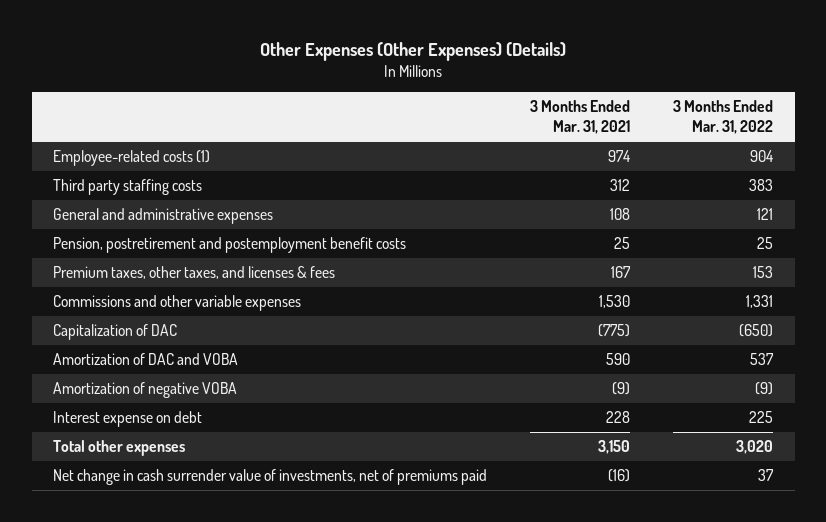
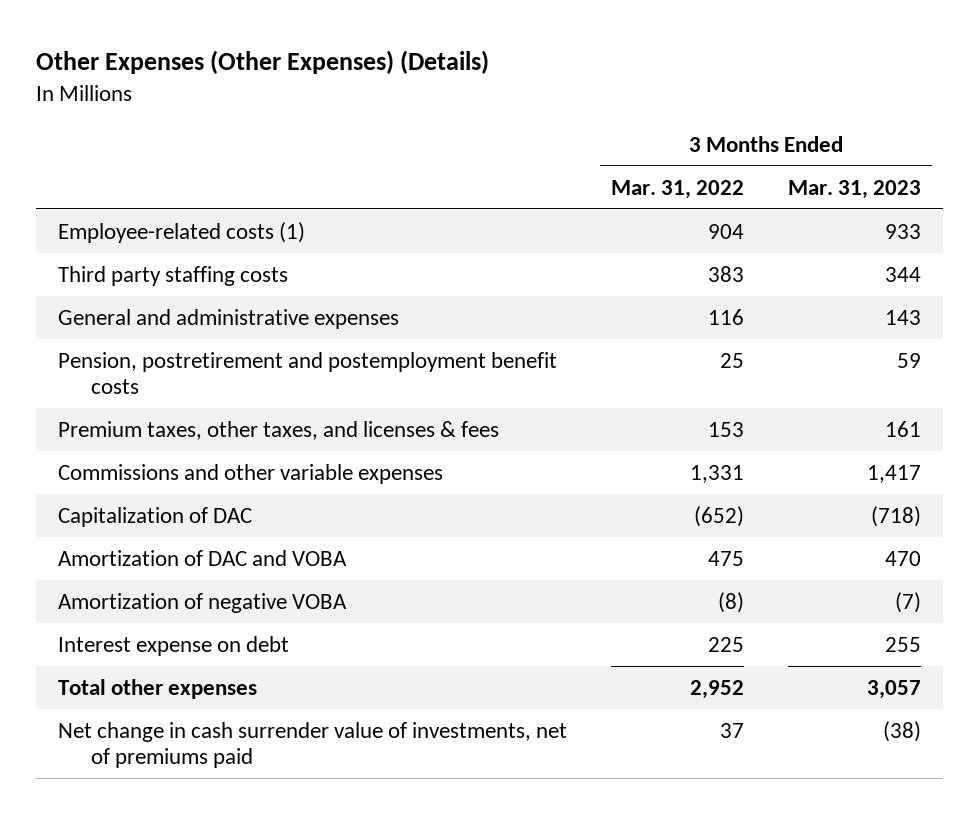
[530,100,631,135] 3 Months Ended Mar. 31, 2021 -> none
none -> [788,179,922,199] Mar. 31, 2023
[757,208,774,221] 121 -> [708,308,745,325] 116
[739,324,774,338] (650) -> [694,505,745,527] (652)
[750,353,775,366] 537 -> [708,550,745,566] 475
[755,382,774,396] (9) -> [718,591,745,613] (8)
[736,440,774,455] 3,020 -> [690,679,745,699] 2,952

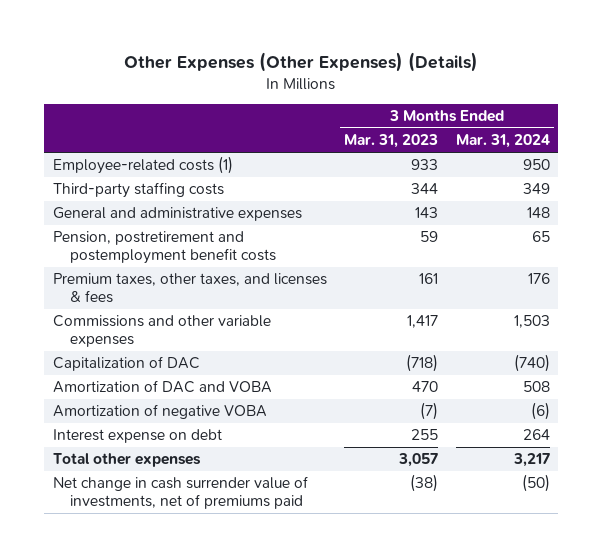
[611,179,745,199] Mar. 31, 2022 -> none
none -> [455,134,550,149] Mar. 31, 2024
[57,265,288,286] Third party staffing costs -> [52,182,224,199] Third-party staffing costs

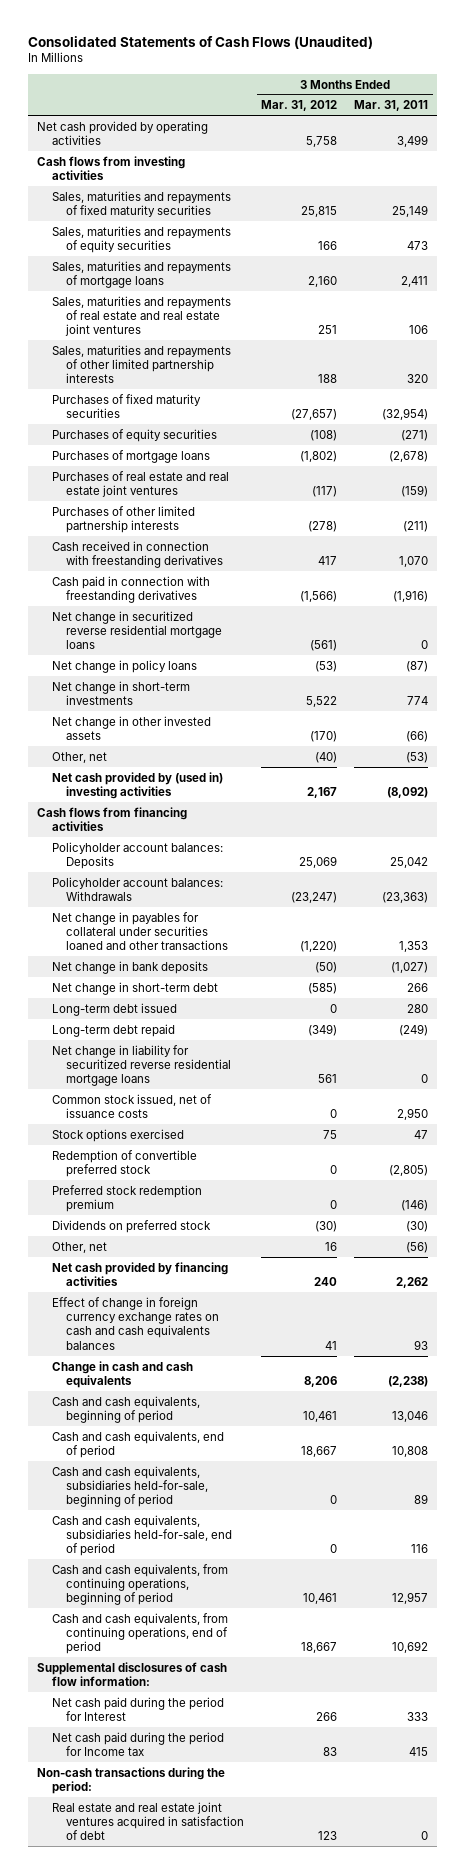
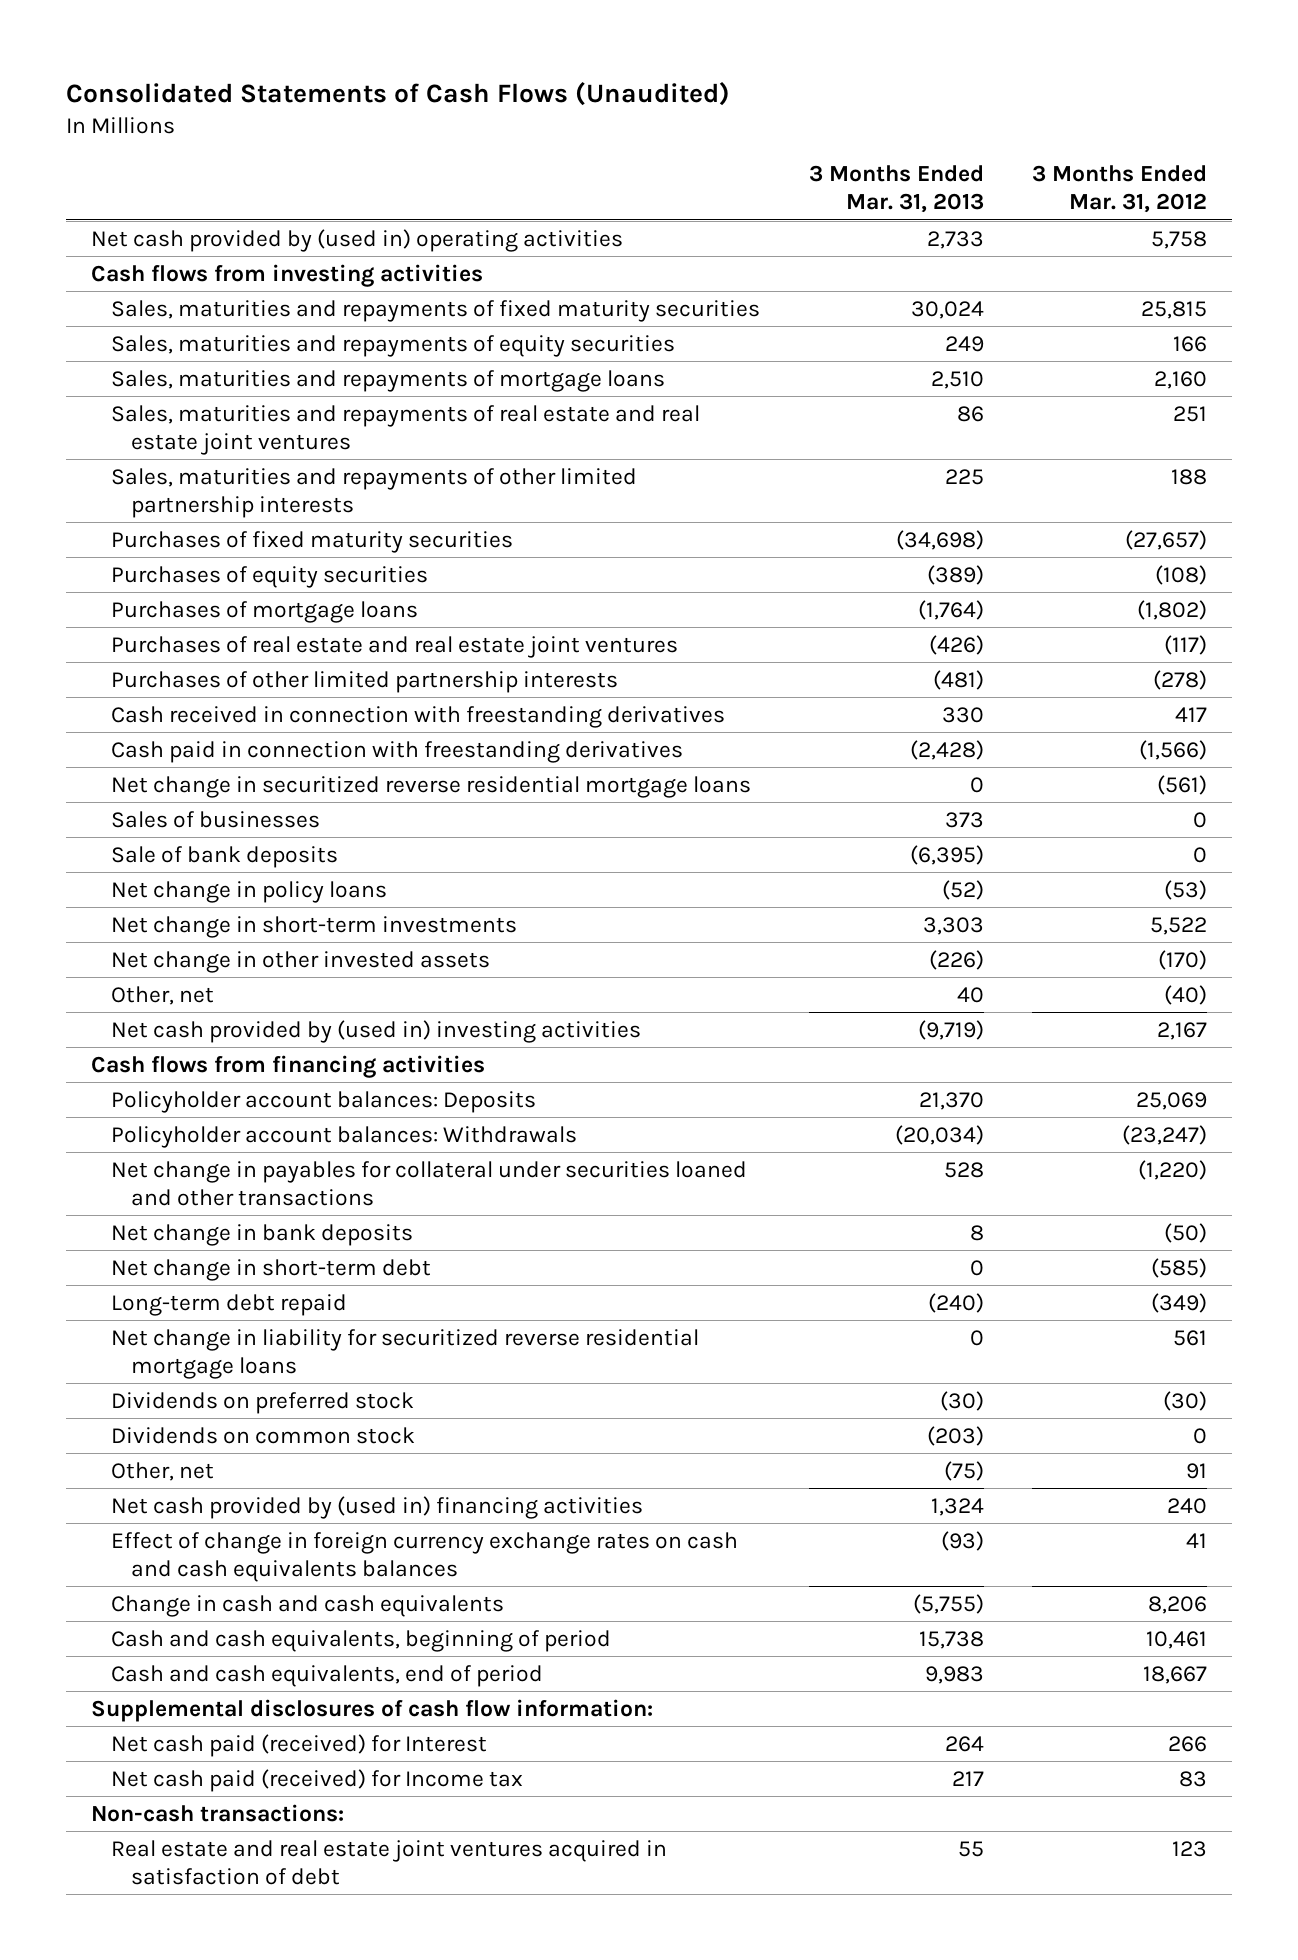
[354,100,429,112] Mar. 31, 2011 -> none
none -> [808,165,984,214] 3 Months Ended Mar. 31, 2013
[36,120,208,145] Net cash provided by operating activities -> [90,229,623,253] Net cash provided by (used in) operating activities
none -> [111,811,321,829] Sales of businesses
none -> [111,846,339,869] Sale of bank deposits
[51,1002,177,1016] Long-term debt issued -> none
[51,1093,212,1118] Common stock issued, net of issuance costs -> none
[51,1128,184,1142] Stock options exercised -> none
[51,1149,197,1177] Redemption of convertible preferred stock -> none
[51,1184,202,1212] Preferred stock redemption premium -> none
none -> [111,1427,416,1445] Dividends on common stock
[325,1241,338,1251] 16 -> [1186,1463,1208,1480] 91
[51,1261,228,1286] Net cash provided by financing activities -> [111,1496,644,1520] Net cash provided by (used in) financing activities
[51,1465,209,1508] Cash and cash equivalents, subsidiaries held-for-sale, beginning of period -> none
[51,1514,233,1557] Cash and cash equivalents, subsidiaries held-for-sale, end of period -> none
[51,1563,228,1606] Cash and cash equivalents, from continuing operations, beginning of period -> none
[51,1612,229,1655] Cash and cash equivalents, from continuing operations, end of period -> none
[51,1696,224,1721] Net cash paid during the period for Interest -> [111,1734,488,1758] Net cash paid (received) for Interest
[51,1731,224,1756] Net cash paid during the period for Income tax -> [111,1769,524,1793] Net cash paid (received) for Income tax
[36,1766,225,1794] Non-cash transactions during the period: -> [90,1804,344,1823] Non-cash transactions:

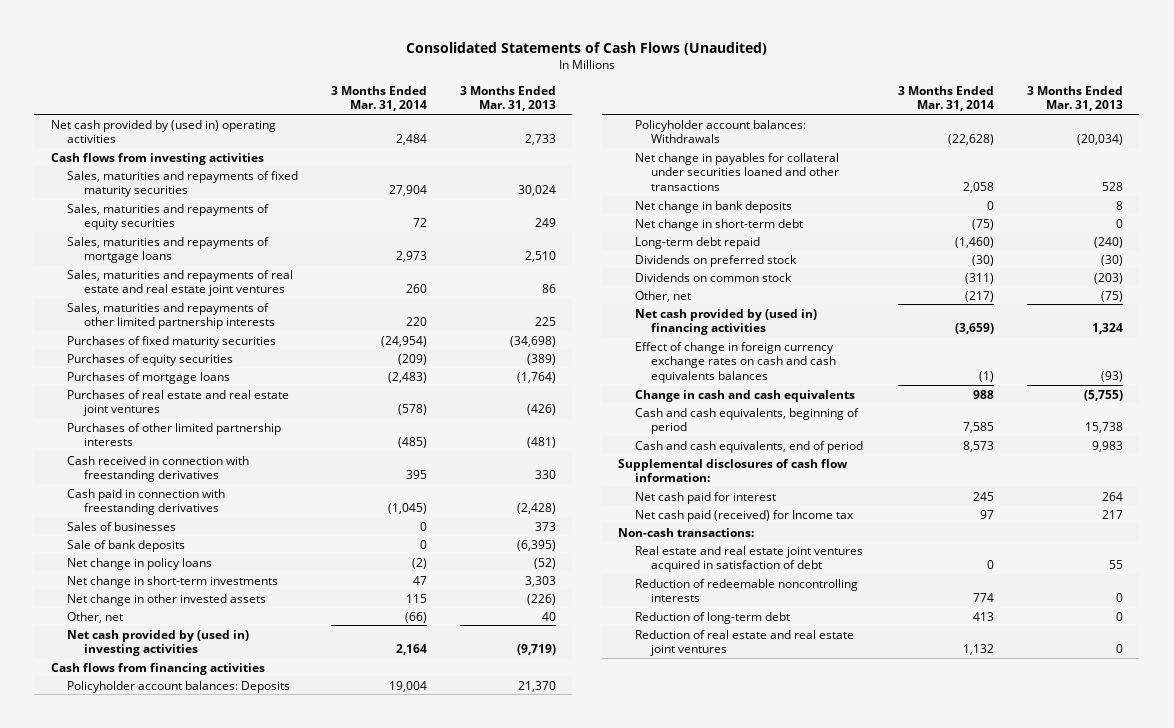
[1032,165,1208,214] 3 Months Ended Mar. 31, 2012 -> none
none -> [330,85,427,112] 3 Months Ended Mar. 31, 2014
[111,776,752,799] Net change in securitized reverse residential mortgage loans -> none
[111,1329,700,1379] Net change in liability for securitized reverse residential mortgage loans -> none
[111,1734,488,1758] Net cash paid (received) for Interest -> [634,491,776,504] Net cash paid for interest
none -> [634,578,858,603] Reduction of redeemable noncontrolling interests
none -> [634,611,790,624] Reduction of long-term debt
none -> [634,629,854,657] Reduction of real estate and real estate joint ventures

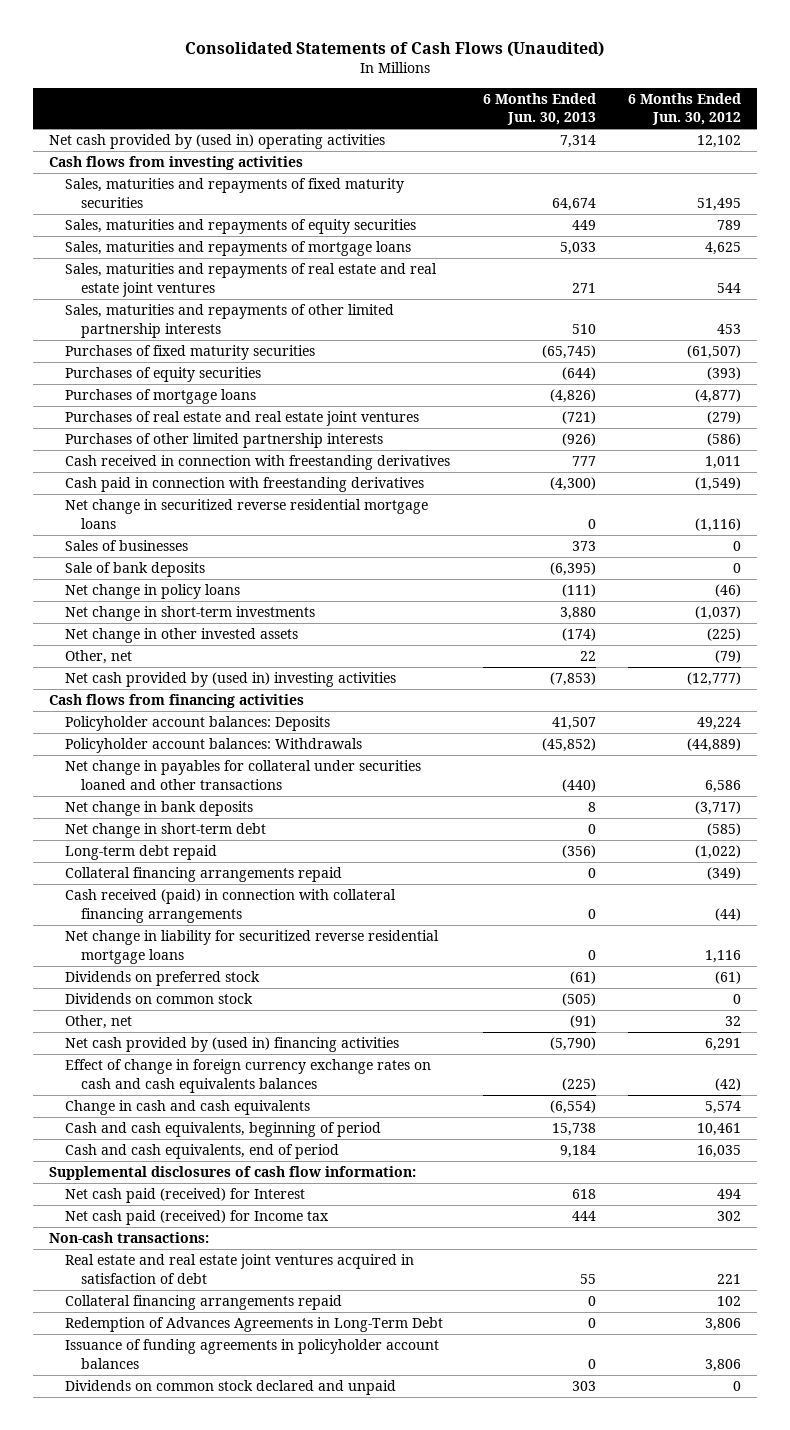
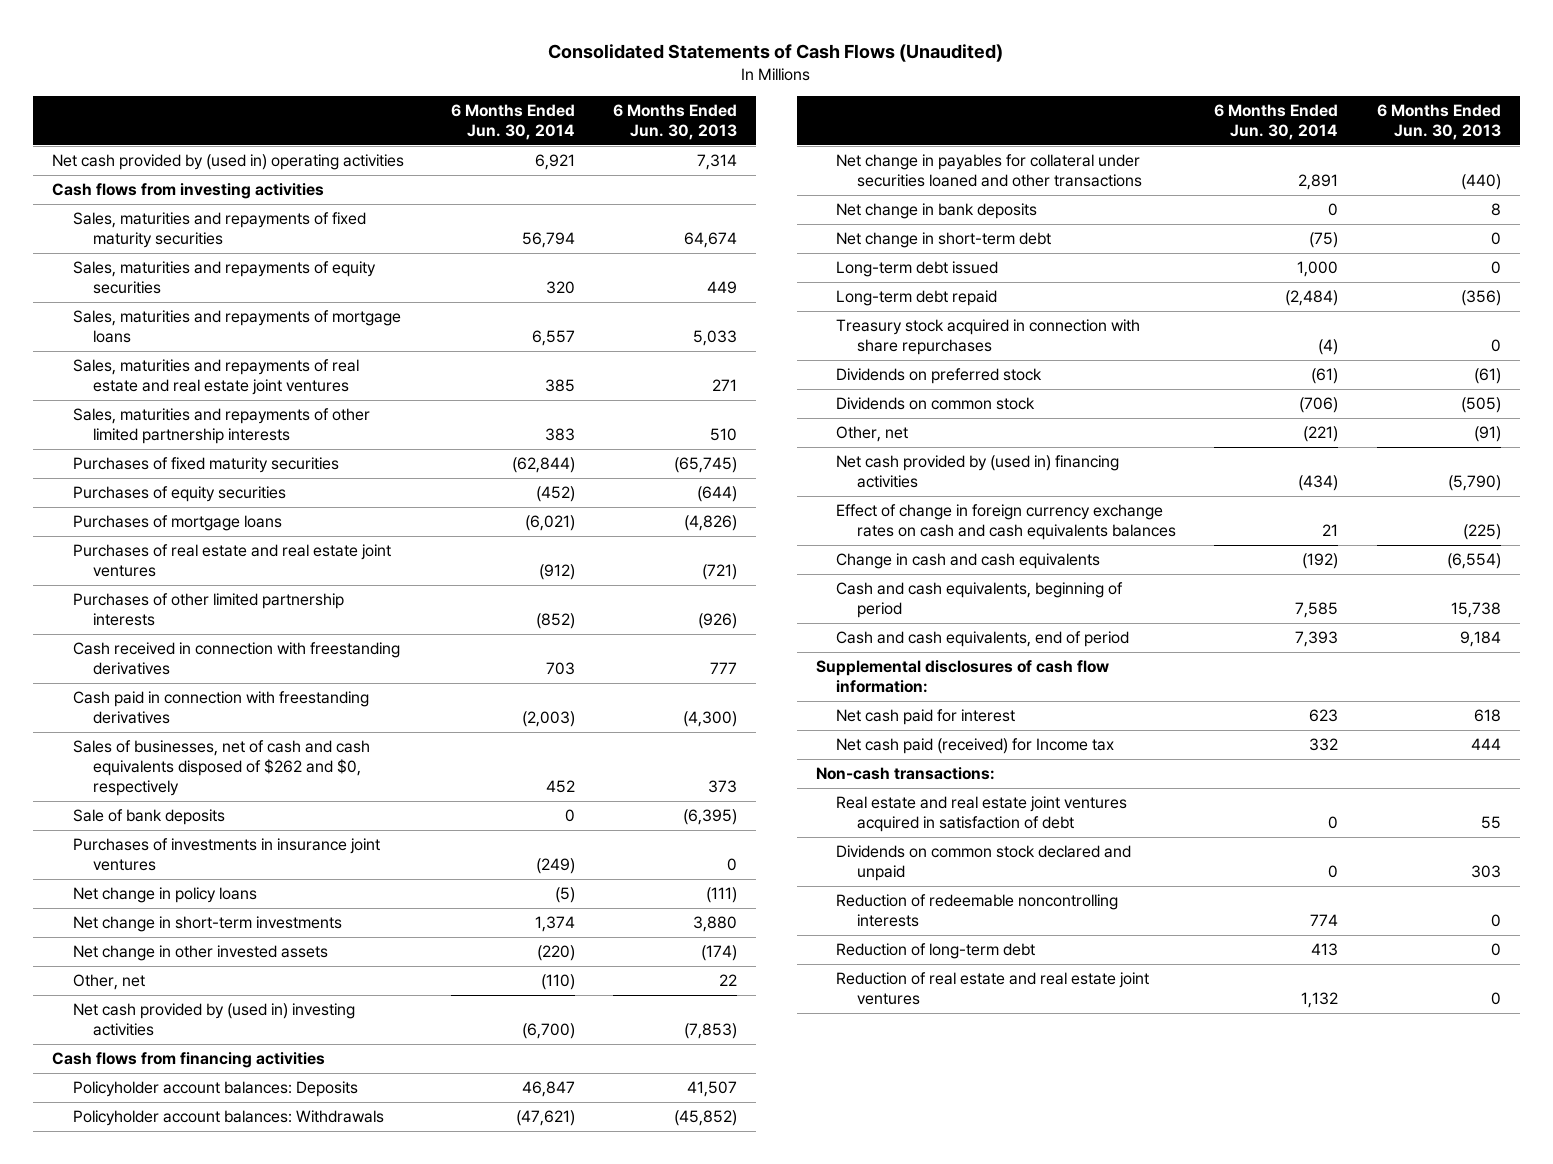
[627,92,741,126] 6 Months Ended Jun. 30, 2012 -> none
none -> [450,103,575,140] 6 Months Ended Jun. 30, 2014
[65,499,429,529] Net change in securitized reverse residential mortgage loans -> none
[65,540,189,552] Sales of businesses -> [72,739,370,797] Sales of businesses, net of cash and cash equivalents disposed of $262 and $0, respectively
none -> [72,837,380,872] Purchases of investments in insurance joint ventures
none -> [836,260,999,277] Long-term debt issued
[65,867,343,883] Collateral financing arrangements repaid -> none
[65,889,397,923] Cash received (paid) in connection with collateral financing arrangements -> none
[65,930,440,964] Net change in liability for securitized reverse residential mortgage loans -> none
none -> [836,318,1141,356] Treasury stock acquired in connection with share repurchases
[65,1188,306,1204] Net cash paid (received) for Interest -> [836,708,1016,725] Net cash paid for interest
[65,1295,343,1311] Collateral financing arrangements repaid -> none
[65,1317,444,1333] Redemption of Advances Agreements in Long-Term Debt -> none
[65,1339,440,1369] Issuance of funding agreements in policyholder account balances -> none
none -> [836,893,1119,928] Reduction of redeemable noncontrolling interests
none -> [836,942,1036,959] Reduction of long-term debt
none -> [836,971,1150,1006] Reduction of real estate and real estate joint ventures

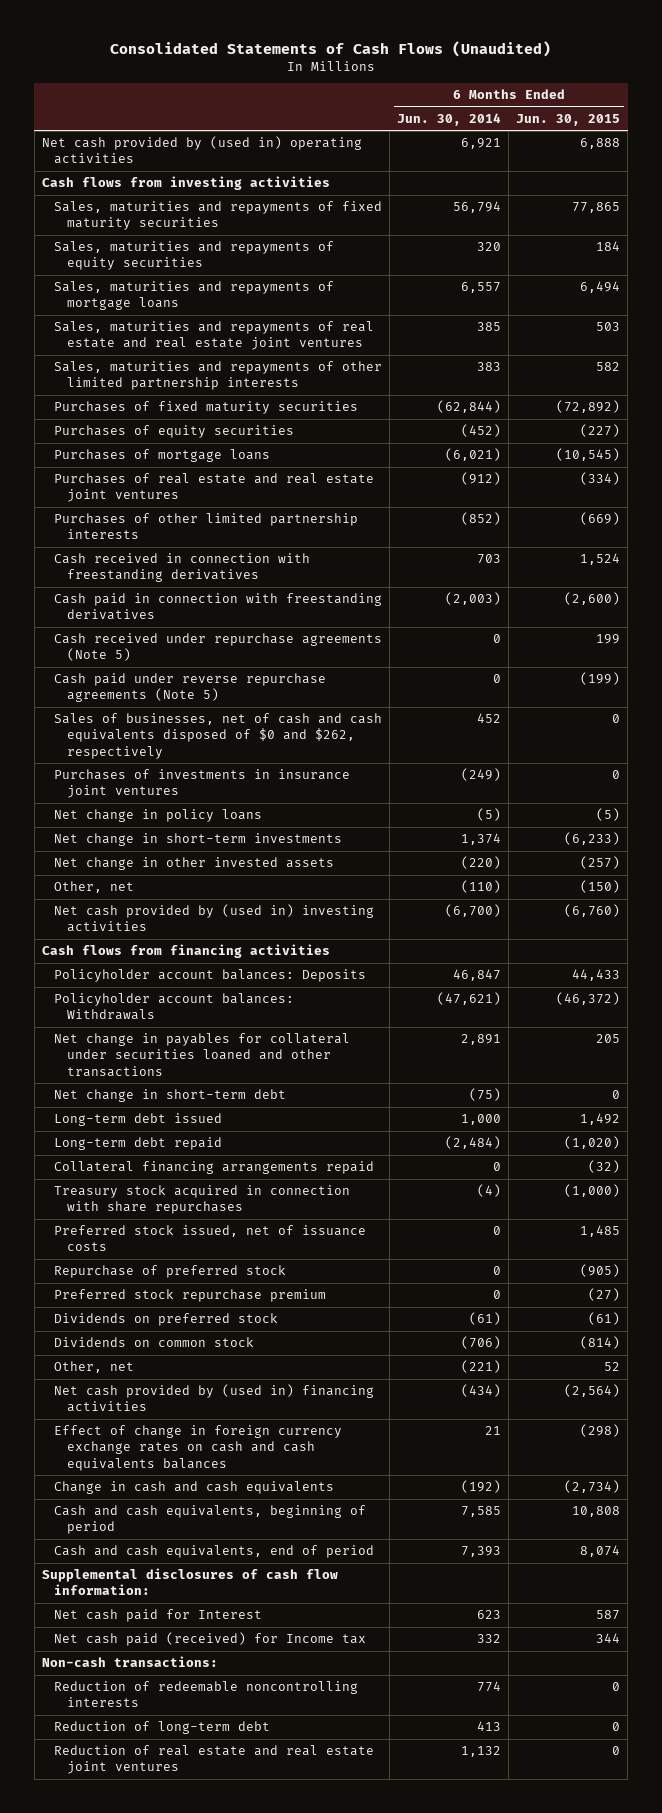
[613,103,738,140] 6 Months Ended Jun. 30, 2013 -> none
none -> [516,113,621,126] Jun. 30, 2015
[72,808,225,825] Sale of bank deposits -> none
none -> [54,633,383,662] Cash received under repurchase agreements (Note 5)
none -> [54,673,327,703] Cash paid under reverse repurchase agreements (Note 5)
[72,739,370,797] Sales of businesses, net of cash and cash equivalents disposed of $262 and $0, respectively -> [54,713,383,759] Sales of businesses, net of cash and cash equivalents disposed of $0 and $262, respectively
[836,202,1038,219] Net change in bank deposits -> none
none -> [54,1161,375,1175] Collateral financing arrangements repaid
none -> [54,1225,367,1252] Preferred stock issued, net of issuance costs
none -> [54,1265,287,1279] Repurchase of preferred stock
none -> [54,1289,327,1303] Preferred stock repurchase premium
[836,708,1016,725] Net cash paid for interest -> [54,1609,263,1623] Net cash paid for Interest
[836,795,1128,833] Real estate and real estate joint ventures acquired in satisfaction of debt -> none
[836,844,1132,882] Dividends on common stock declared and unpaid -> none

